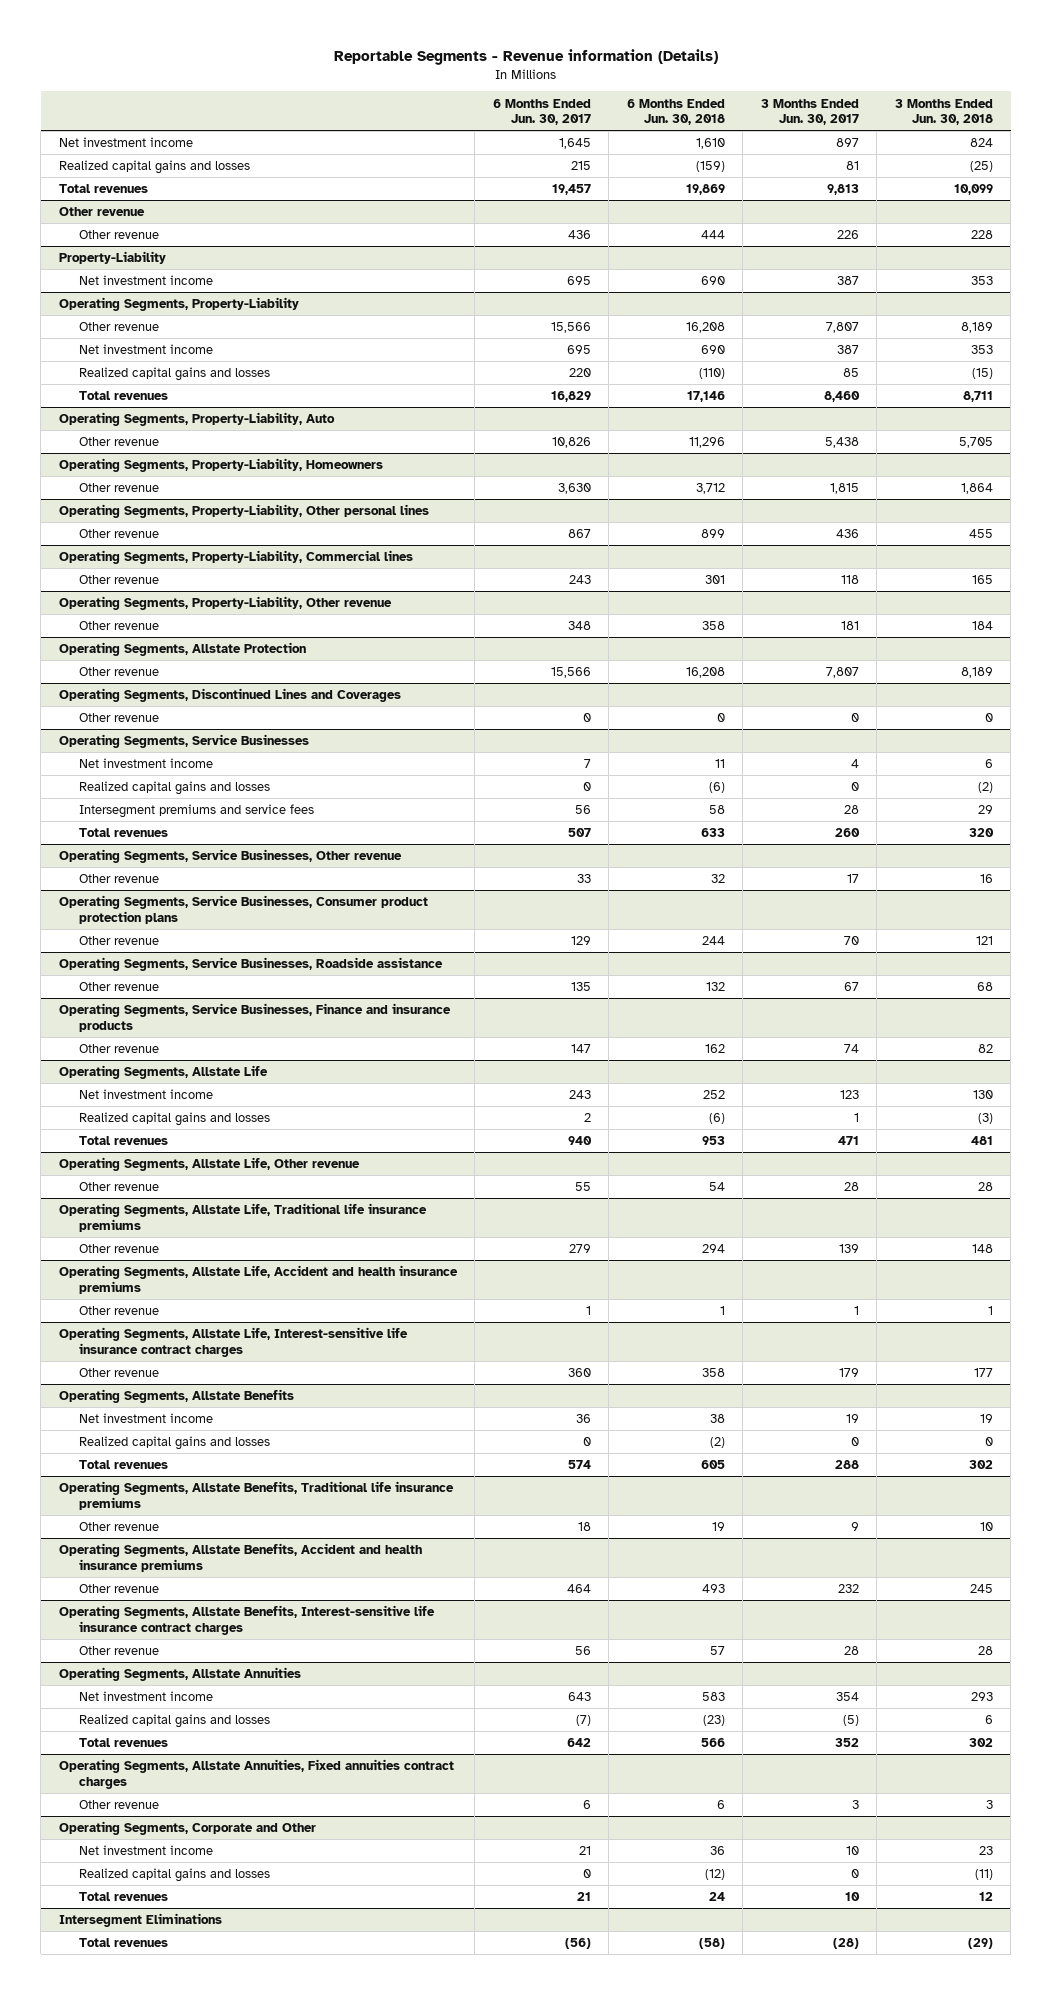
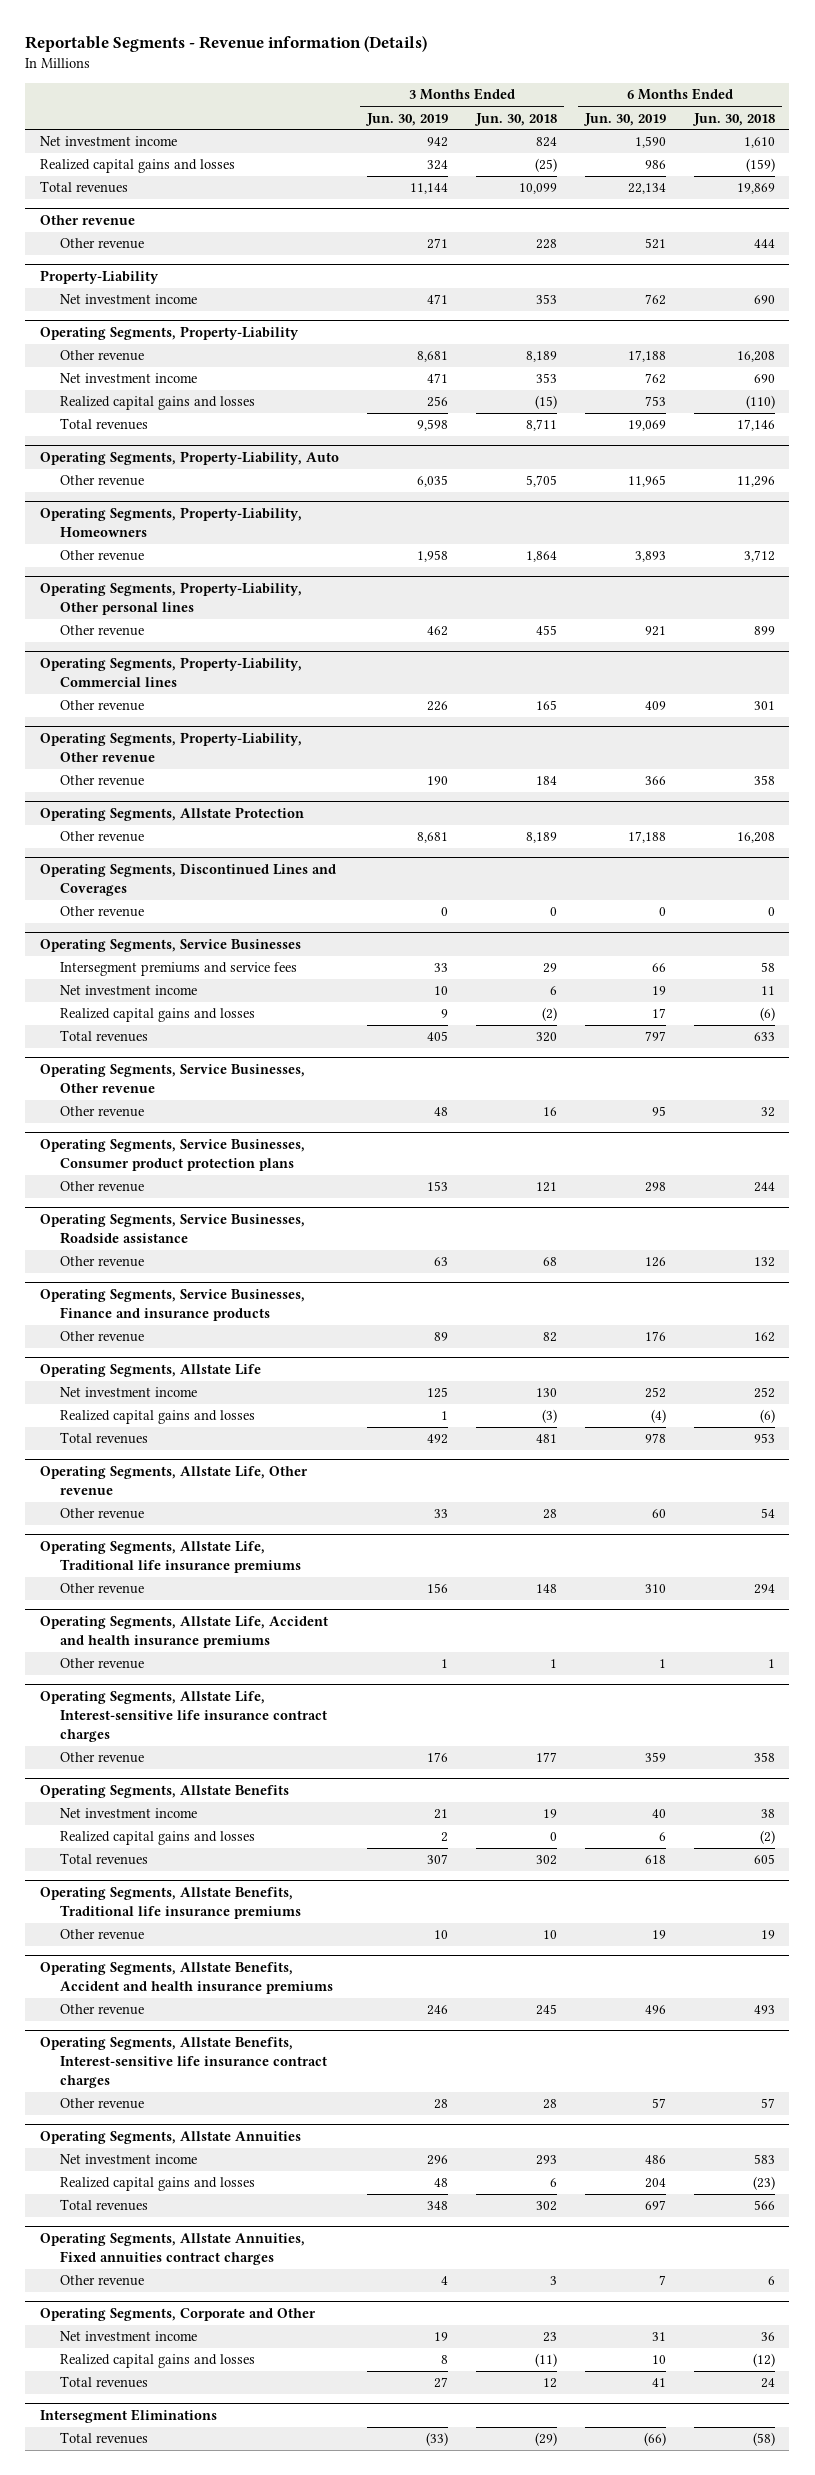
[492,98,591,126] 6 Months Ended Jun. 30, 2017 -> none
[760,98,859,126] 3 Months Ended Jun. 30, 2017 -> none
none -> [364,112,448,126] Jun. 30, 2019
none -> [582,112,666,126] Jun. 30, 2019
[78,804,314,819] Intersegment premiums and service fees -> [59,962,297,977] Intersegment premiums and service fees

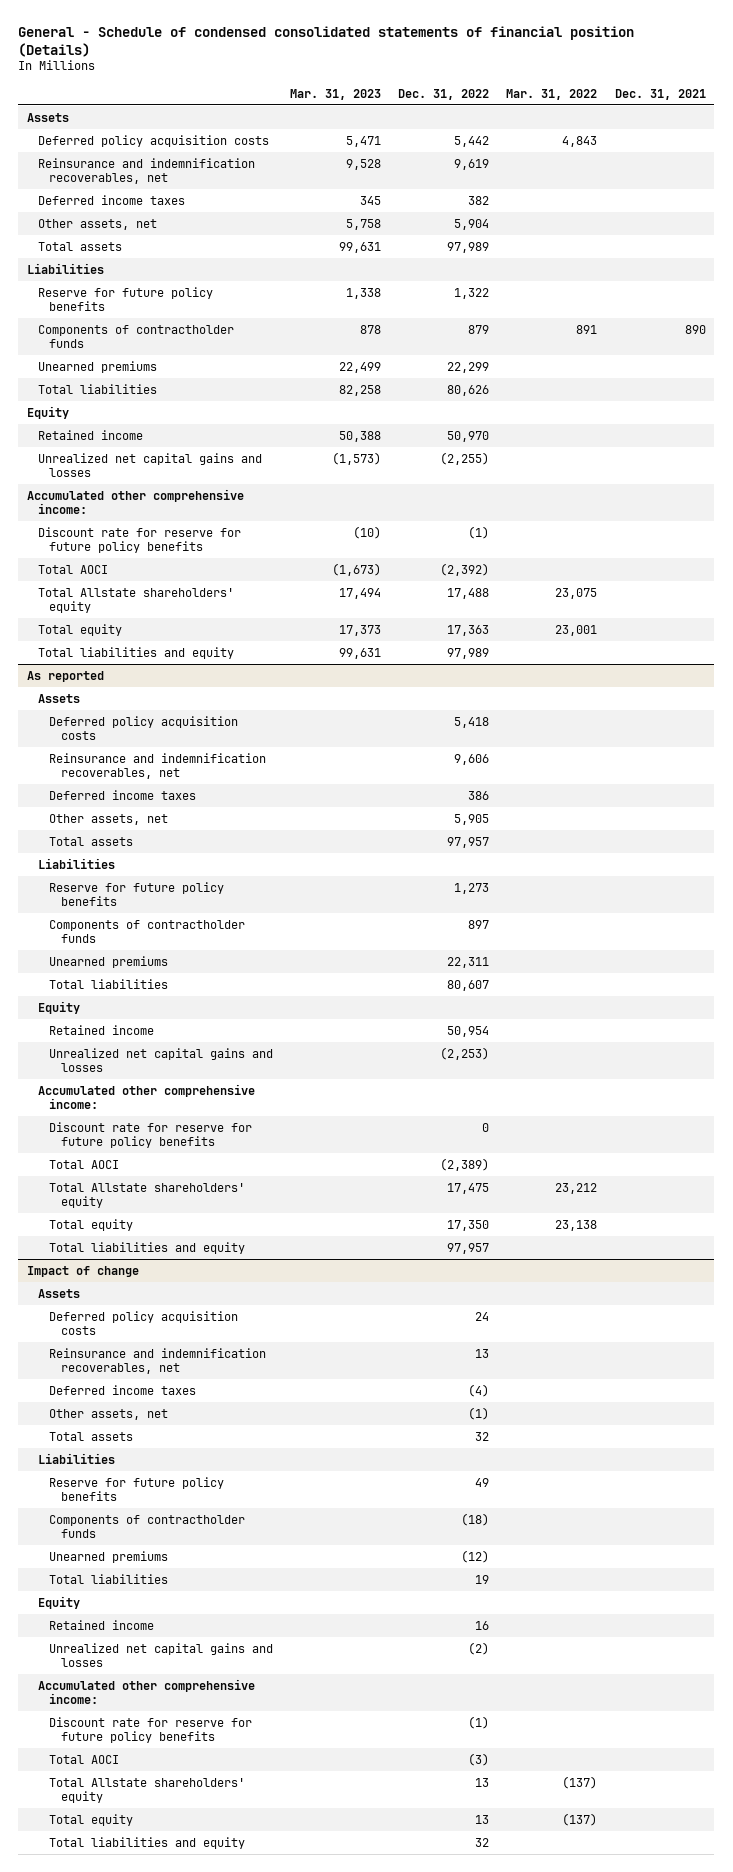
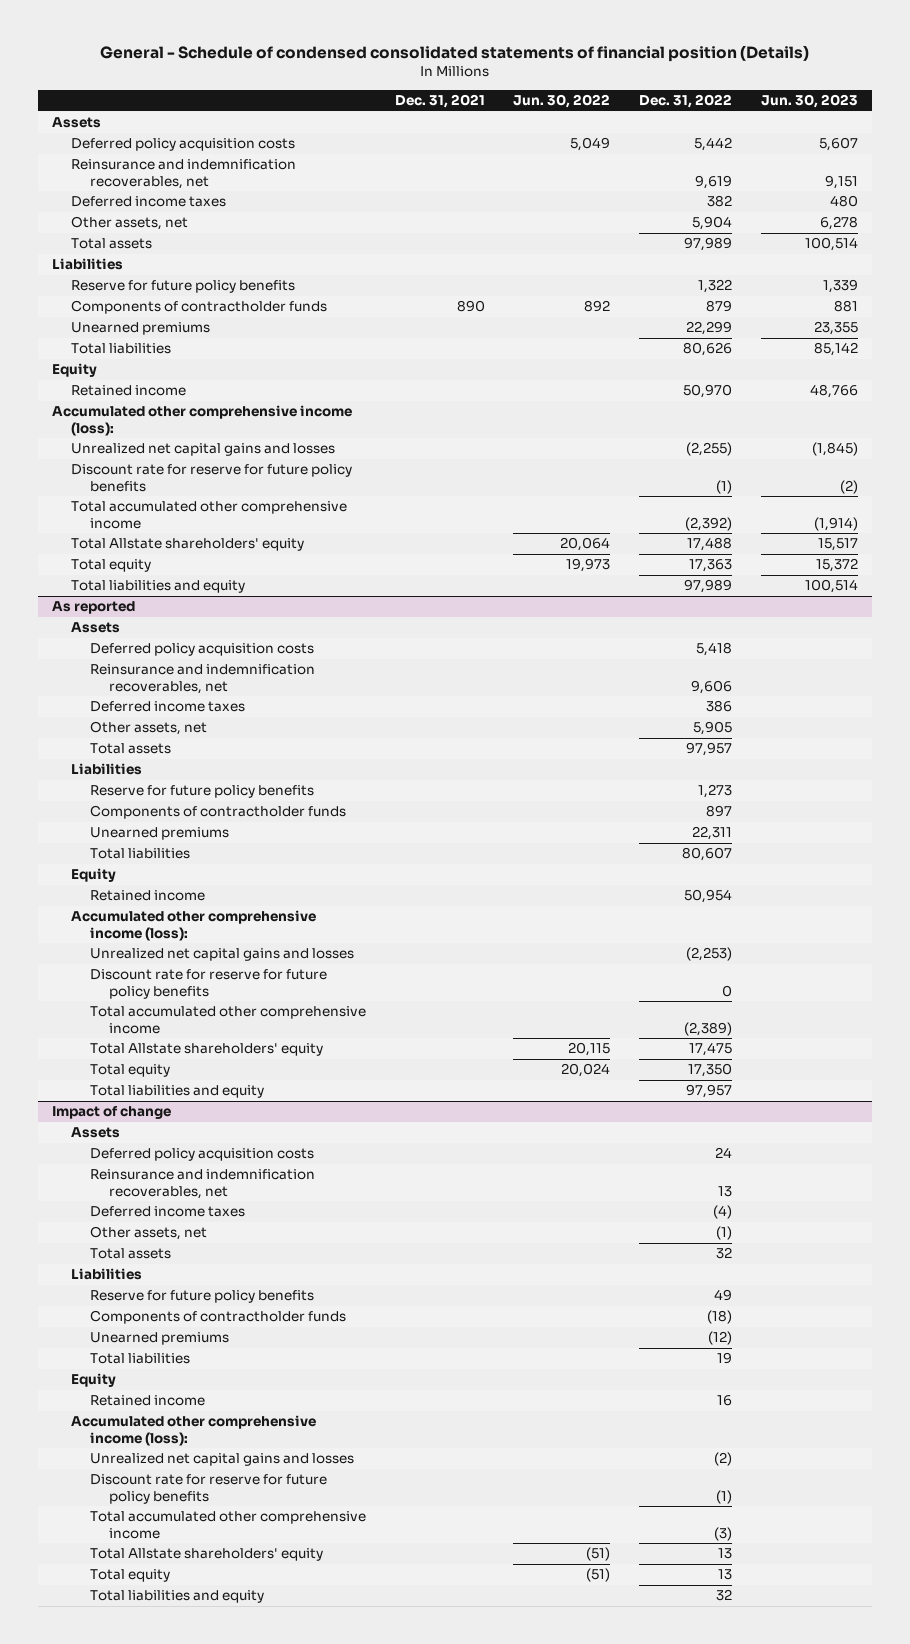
[290,88,382,100] Mar. 31, 2023 -> none
[506,88,598,100] Mar. 31, 2022 -> none
none -> [513,94,611,109] Jun. 30, 2022
none -> [760,94,858,109] Jun. 30, 2023
none -> [52,405,353,436] Accumulated other comprehensive income (loss):
[26,488,244,515] Accumulated other comprehensive income: -> none
[38,564,109,574] Total AOCI -> [71,501,348,529] Total accumulated other comprehensive income
none -> [71,910,317,941] Accumulated other comprehensive income (loss):
[38,1083,256,1110] Accumulated other comprehensive income: -> none
[49,1159,120,1169] Total AOCI -> [89,1006,366,1034] Total accumulated other comprehensive income
none -> [71,1415,317,1446] Accumulated other comprehensive income (loss):
[38,1678,256,1705] Accumulated other comprehensive income: -> none
[49,1754,120,1764] Total AOCI -> [89,1511,366,1539] Total accumulated other comprehensive income

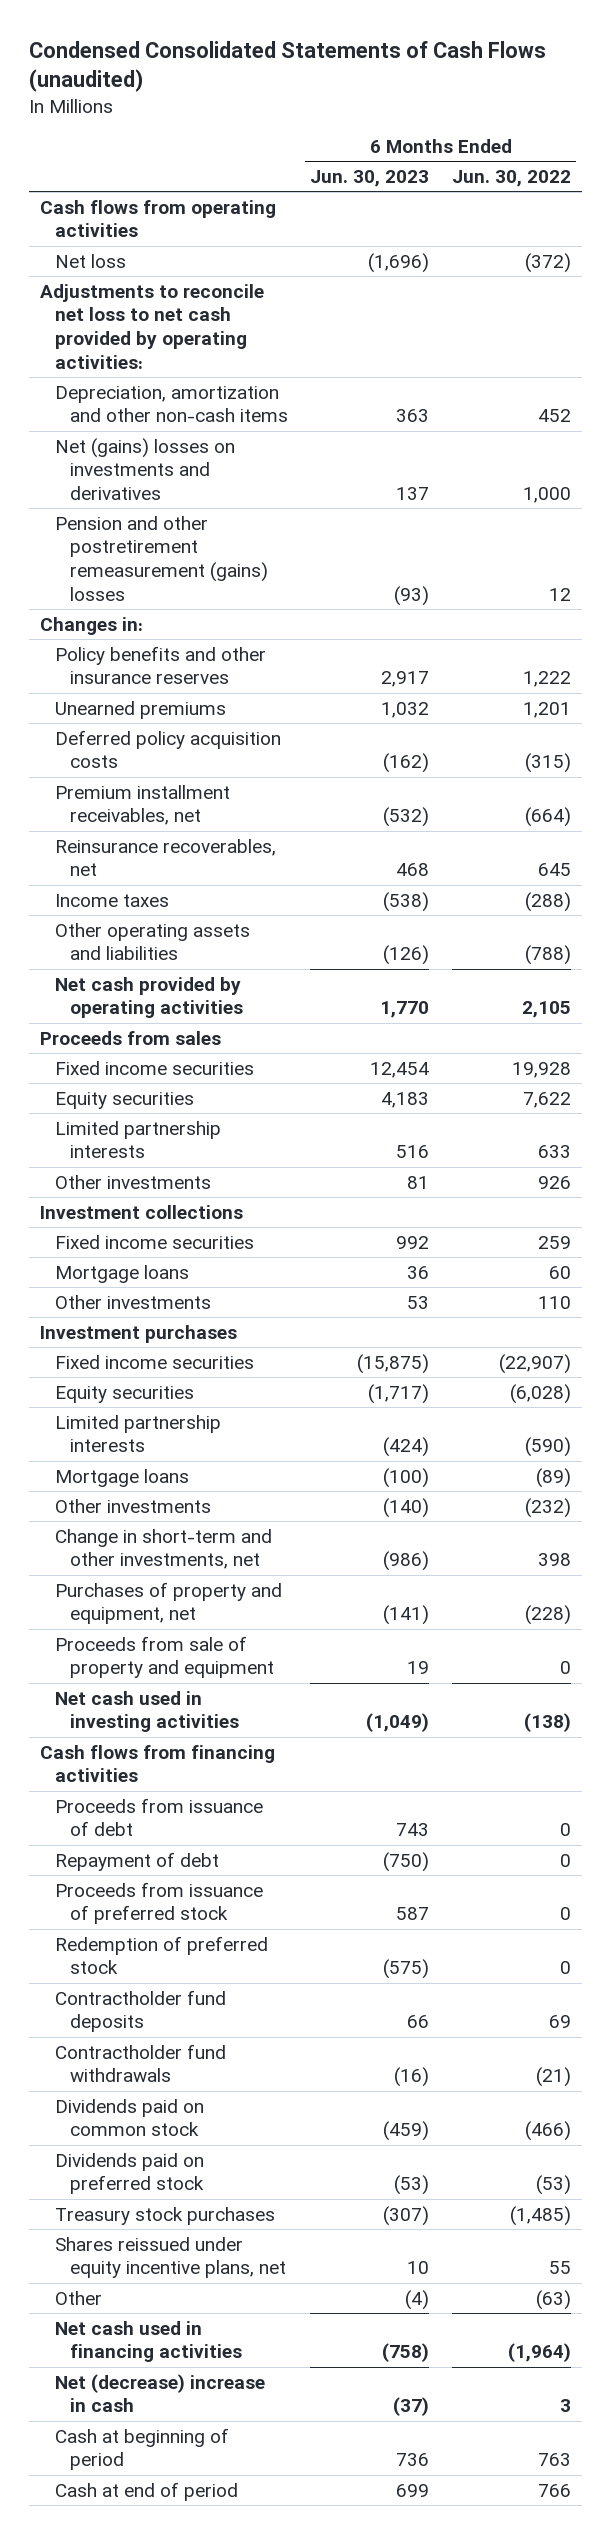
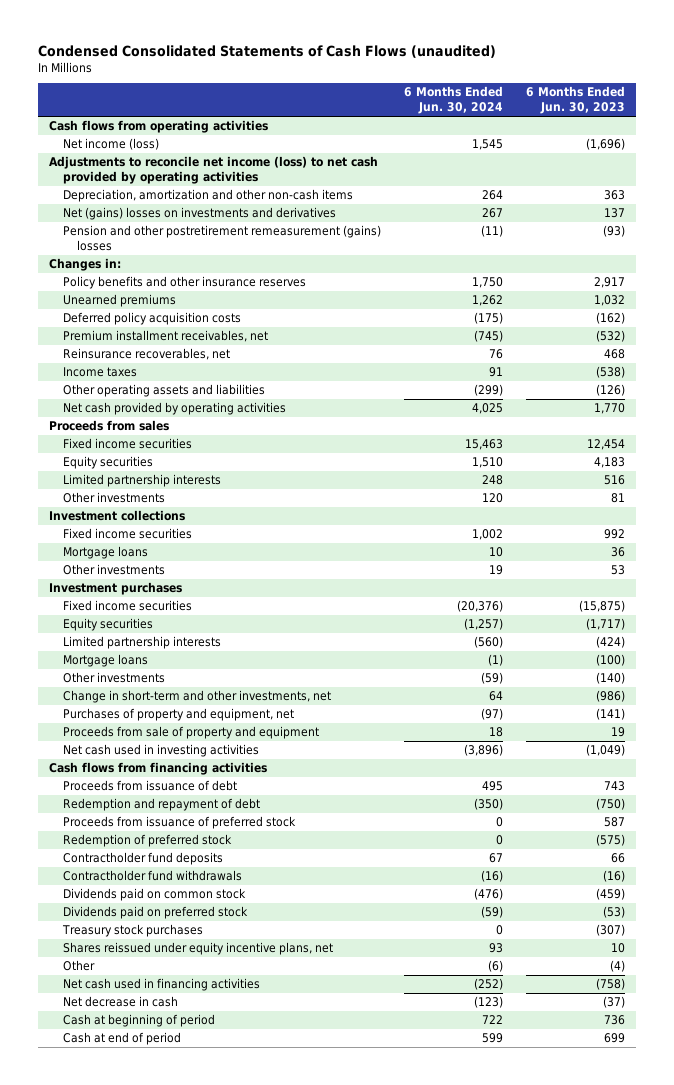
[451,169,571,187] Jun. 30, 2022 -> none
none -> [403,86,503,115] 6 Months Ended Jun. 30, 2024
[54,253,126,268] Net loss -> [63,138,160,151] Net income (loss)
[39,283,264,369] Adjustments to reconcile net loss to net cash provided by operating activities: -> [49,156,379,184] Adjustments to reconcile net income (loss) to net cash provided by operating activities
[54,1851,219,1871] Repayment of debt -> [63,798,261,812] Redemption and repayment of debt
[54,2373,265,2413] Net (decrease) increase in cash -> [63,996,179,1008] Net decrease in cash

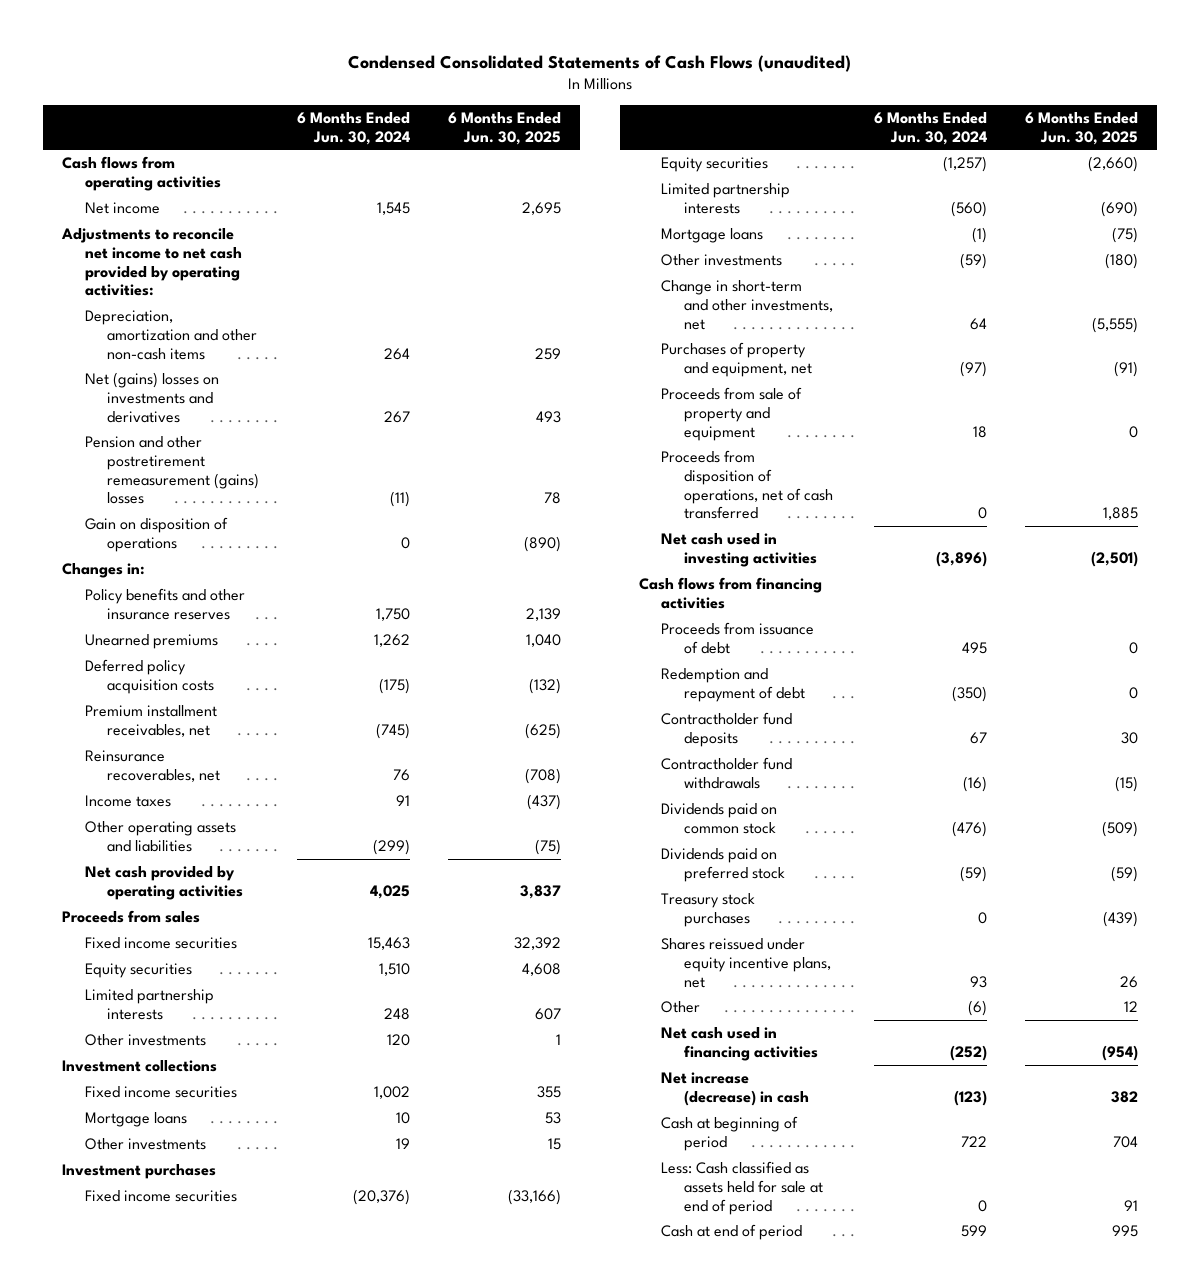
[525,86,625,115] 6 Months Ended Jun. 30, 2023 -> none
none -> [448,111,562,145] 6 Months Ended Jun. 30, 2025
[63,138,160,151] Net income (loss) -> [84,202,160,215] Net income
[49,156,379,184] Adjustments to reconcile net income (loss) to net cash provided by operating activities -> [61,228,242,297] Adjustments to reconcile net income to net cash provided by operating activities:
none -> [84,517,228,552] Gain on disposition of operations
none -> [661,450,833,520] Proceeds from disposition of operations, net of cash transferred
[63,816,297,830] Proceeds from issuance of preferred stock -> none
[63,834,233,848] Redemption of preferred stock -> none
[63,996,179,1008] Net decrease in cash -> [661,1072,809,1106] Net increase (decrease) in cash
none -> [661,1161,823,1215] Less: Cash classified as assets held for sale at end of period

